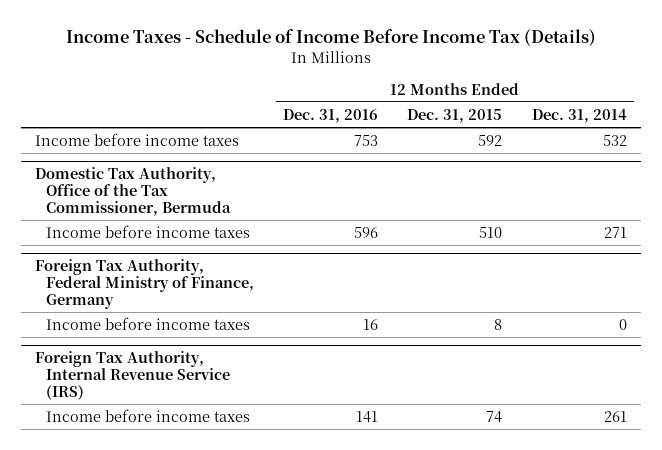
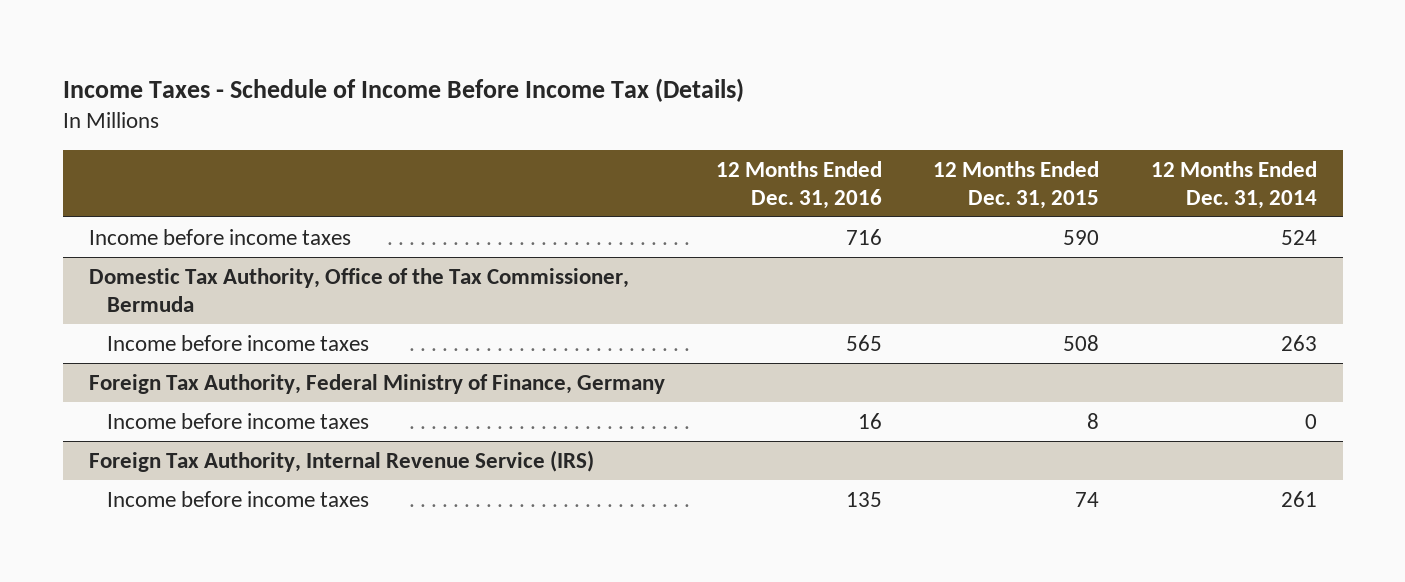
[354,134,379,146] 753 -> [845,228,882,245] 716
[478,134,503,146] 592 -> [1063,229,1100,245] 590
[602,134,627,146] 532 -> [1280,229,1317,245] 524
[354,226,379,238] 596 -> [845,334,882,351] 565
[479,226,503,238] 510 -> [1063,334,1100,351] 508
[603,226,627,238] 271 -> [1280,334,1317,351] 263
[356,410,379,423] 141 -> [845,491,882,507] 135

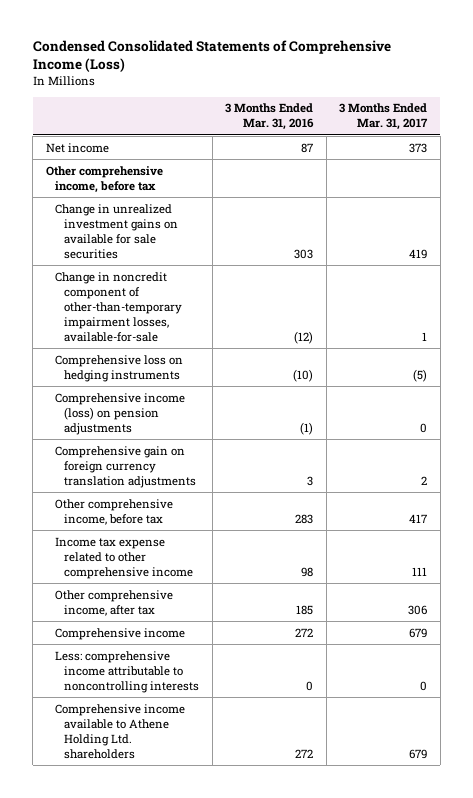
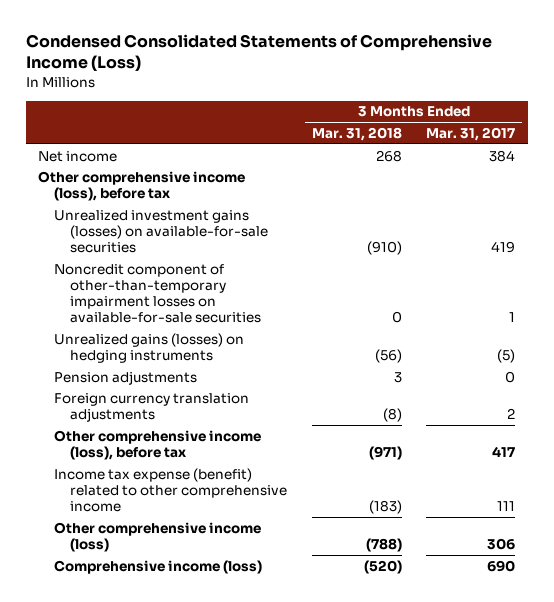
[225,103,315,131] 3 Months Ended Mar. 31, 2016 -> none
none -> [311,126,402,141] Mar. 31, 2018
[55,650,200,693] Less: comprehensive income attributable to noncontrolling interests -> none
[55,703,186,759] Comprehensive income available to Athene Holding Ltd. shareholders -> none
[409,142,428,153] 373 -> [489,149,516,162] 384
[45,165,163,193] Other comprehensive income, before tax -> [38,170,246,201] Other comprehensive income (loss), before tax
[55,203,179,259] Change in unrealized investment gains on available for sale securities -> [53,209,268,254] Unrealized investment gains (losses) on available-for-sale securities
[55,271,183,342] Change in noncredit component of other-than-temporary impairment losses, available-for-sale -> [53,263,261,324] Noncredit component of other-than-temporary impairment losses on available-for-sale securities
[55,354,184,382] Comprehensive loss on hedging instruments -> [53,332,244,363] Unrealized gains (losses) on hedging instruments
[55,392,186,435] Comprehensive income (loss) on pension adjustments -> [53,370,197,385] Pension adjustments
[55,445,197,488] Comprehensive gain on foreign currency translation adjustments -> [53,392,249,422] Foreign currency translation adjustments
[55,498,174,525] Other comprehensive income, before tax -> [53,429,261,460] Other comprehensive income (loss), before tax
[55,536,194,579] Income tax expense related to other comprehensive income -> [53,467,287,513] Income tax expense (benefit) related to other comprehensive income
[55,589,174,616] Other comprehensive income, after tax -> [53,521,261,552] Other comprehensive income (loss)
[55,627,186,640] Comprehensive income -> [53,559,262,574] Comprehensive income (loss)
[409,627,428,638] 679 -> [487,559,516,572] 690

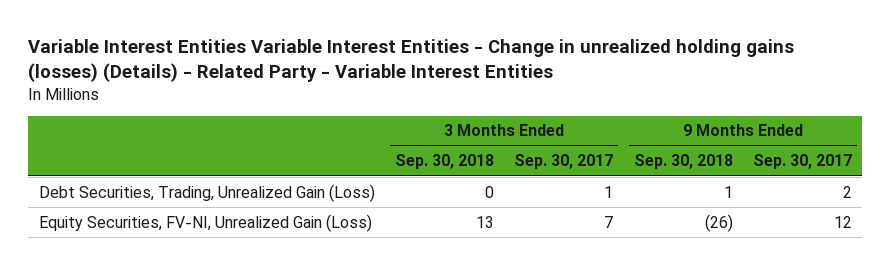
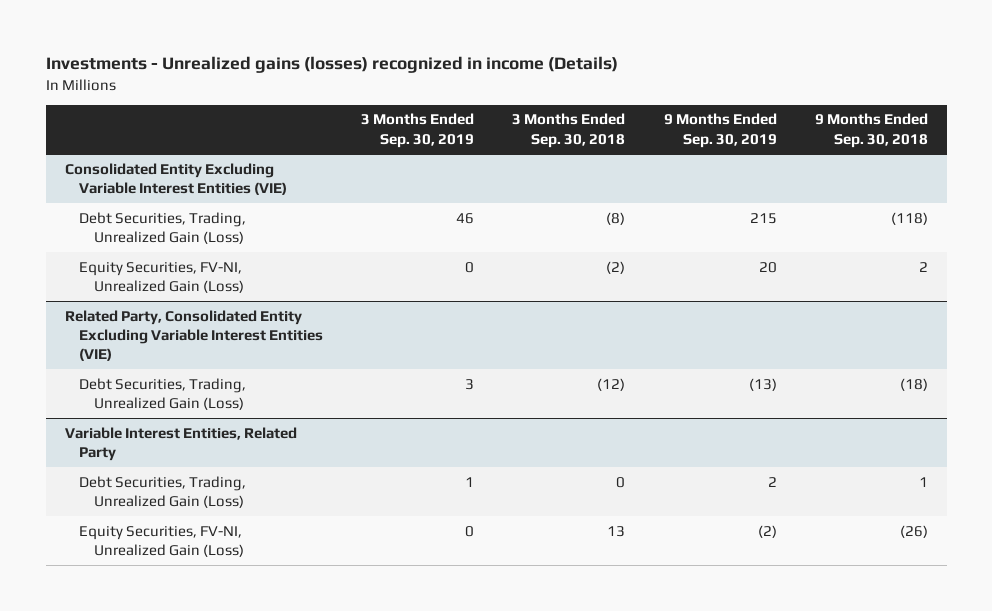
[28,39,795,83] Variable Interest Entities Variable Interest Entities - Change in unrealized holding gains (losses) (Details) - Related Party - Variable Interest Entities -> [45,56,618,74] Investments - Unrealized gains (losses) recognized in income (Details)
[514,154,614,170] Sep. 30, 2017 -> none
[753,154,853,170] Sep. 30, 2017 -> none
none -> [361,113,475,148] 3 Months Ended Sep. 30, 2019
none -> [663,113,777,148] 9 Months Ended Sep. 30, 2019
none -> [64,162,288,195] Consolidated Entity Excluding Variable Interest Entities (VIE)
none -> [79,211,247,244] Debt Securities, Trading, Unrealized Gain (Loss)
none -> [79,261,244,293] Equity Securities, FV-NI, Unrealized Gain (Loss)
none -> [64,309,324,362] Related Party, Consolidated Entity Excluding Variable Interest Entities (VIE)
none -> [79,377,247,410] Debt Securities, Trading, Unrealized Gain (Loss)
none -> [64,426,297,461] Variable Interest Entities, Related Party

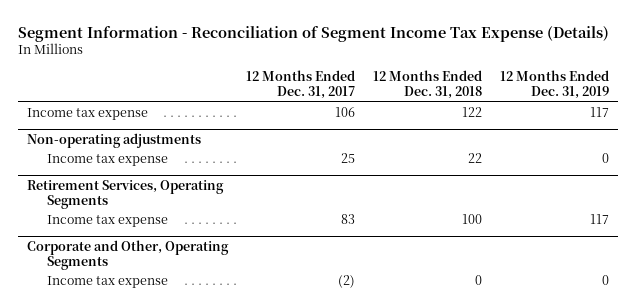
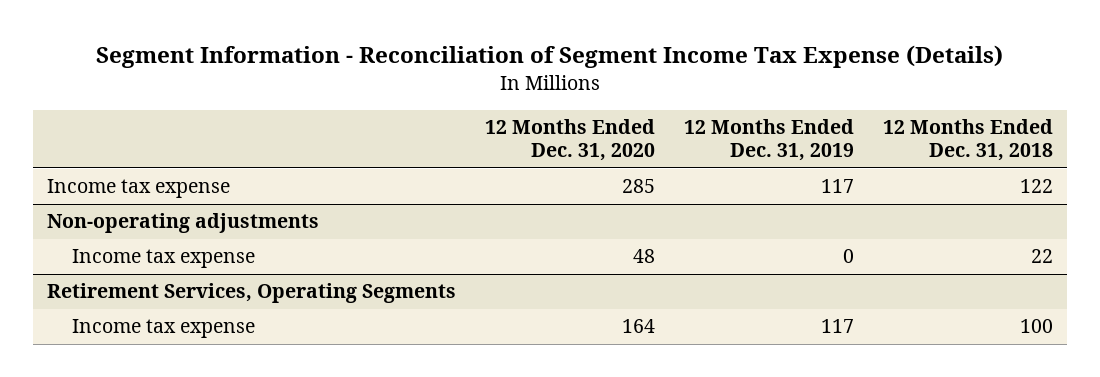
[246,70,356,100] 12 Months Ended Dec. 31, 2017 -> none
none -> [484,119,655,162] 12 Months Ended Dec. 31, 2020
[27,239,230,271] Corporate and Other, Operating Segments -> none
[47,276,169,289] Income tax expense -> none

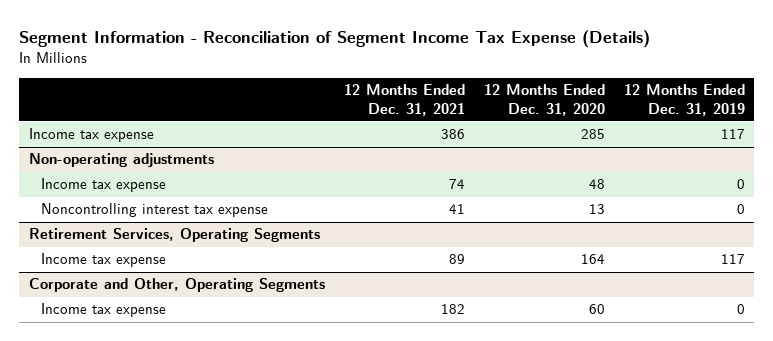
[882,119,1053,162] 12 Months Ended Dec. 31, 2018 -> none
none -> [343,84,465,116] 12 Months Ended Dec. 31, 2021
none -> [40,203,268,218] Noncontrolling interest tax expense
none -> [28,278,325,293] Corporate and Other, Operating Segments
none -> [40,303,166,318] Income tax expense

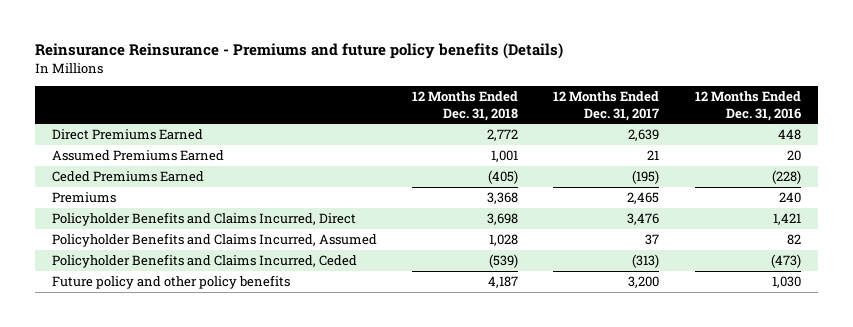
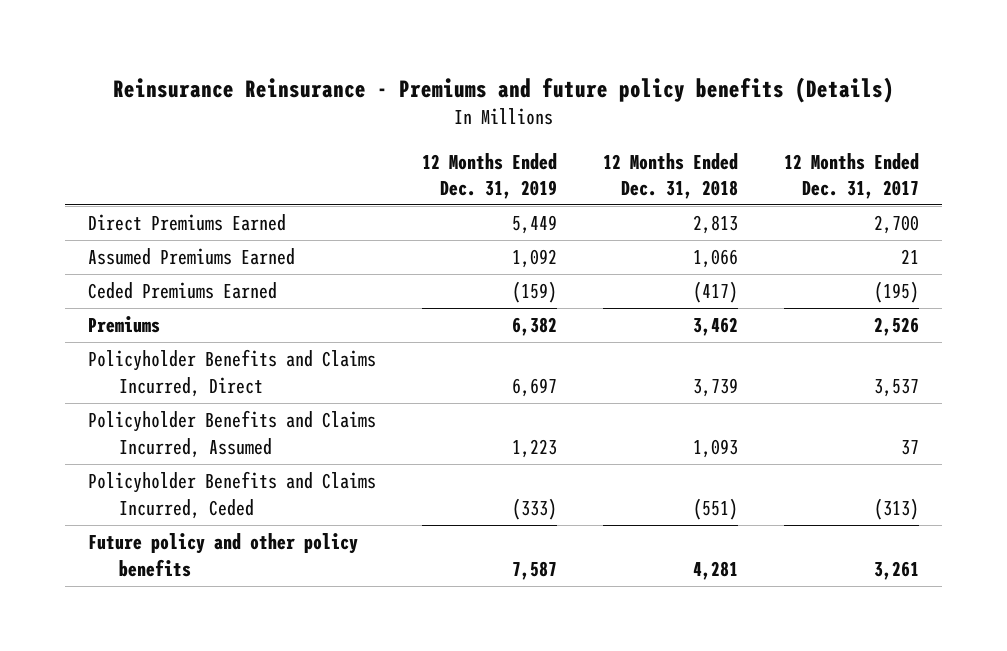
[694,91,801,121] 12 Months Ended Dec. 31, 2016 -> none
none -> [422,152,558,199] 12 Months Ended Dec. 31, 2019
[487,129,519,142] 2,772 -> [692,215,738,235] 2,813
[628,129,660,142] 2,639 -> [873,215,919,235] 2,700
[491,150,519,163] 1,001 -> [692,249,738,269] 1,066
[488,170,519,185] (405) -> [692,281,738,304] (417)
[487,192,519,205] 3,368 -> [692,317,738,337] 3,462
[627,192,660,205] 2,465 -> [873,317,919,337] 2,526
[487,213,519,226] 3,698 -> [692,377,738,397] 3,739
[627,213,660,226] 3,476 -> [873,378,919,397] 3,537
[489,234,519,247] 1,028 -> [692,438,738,458] 1,093
[489,254,519,269] (539) -> [692,497,738,520] (551)
[488,276,519,289] 4,187 -> [692,560,738,580] 4,281
[628,276,660,289] 3,200 -> [873,560,919,580] 3,261

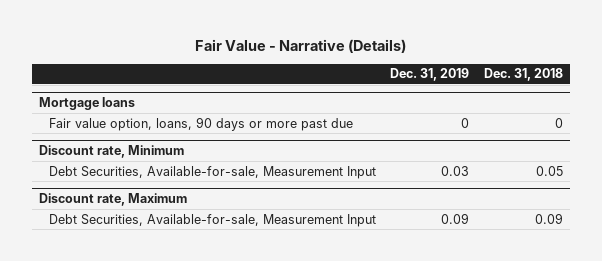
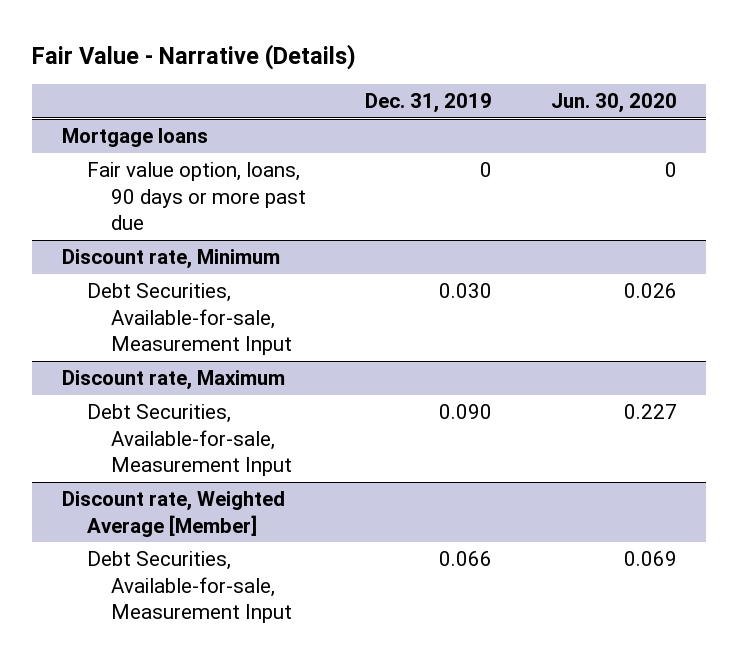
[483,68,563,82] Dec. 31, 2018 -> none
none -> [551,93,678,114] Jun. 30, 2020
[441,165,470,176] 0.03 -> [439,283,493,299] 0.030
[441,212,470,224] 0.09 -> [439,404,493,420] 0.090
none -> [61,491,285,537] Discount rate, Weighted Average [Member]
none -> [86,551,293,624] Debt Securities, Available-for-sale, Measurement Input

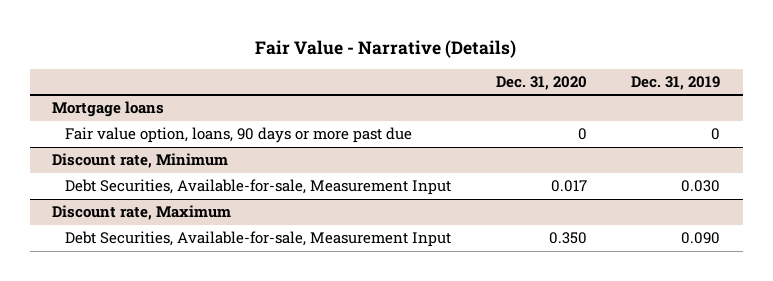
[551,93,678,114] Jun. 30, 2020 -> none
none -> [495,75,587,90] Dec. 31, 2020
[61,491,285,537] Discount rate, Weighted Average [Member] -> none
[86,551,293,624] Debt Securities, Available-for-sale, Measurement Input -> none

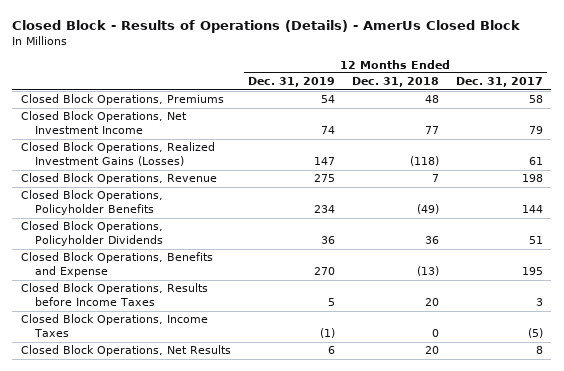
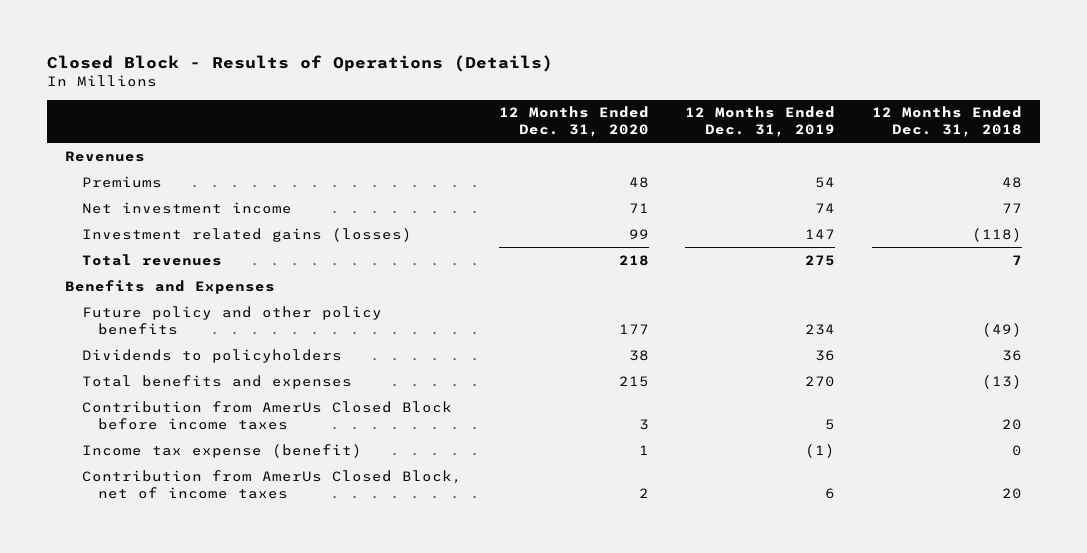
[12,19,521,33] Closed Block - Results of Operations (Details) - AmerUs Closed Block -> [46,54,553,72] Closed Block - Results of Operations (Details)
[455,77,543,88] Dec. 31, 2017 -> none
none -> [498,106,649,138] 12 Months Ended Dec. 31, 2020
none -> [65,150,146,162] Revenues
[20,94,224,106] Closed Block Operations, Premiums -> [81,175,162,188] Premiums
[20,111,187,135] Closed Block Operations, Net Investment Income -> [81,201,292,214] Net investment income
[20,142,215,167] Closed Block Operations, Realized Investment Gains (Losses) -> [81,227,412,242] Investment related gains (losses)
[20,173,217,185] Closed Block Operations, Revenue -> [81,253,222,266] Total revenues
none -> [65,279,276,294] Benefits and Expenses
[20,190,163,216] Closed Block Operations, Policyholder Benefits -> [81,305,382,335] Future policy and other policy benefits
[20,221,163,247] Closed Block Operations, Policyholder Dividends -> [81,348,342,363] Dividends to policyholders
[20,252,213,278] Closed Block Operations, Benefits and Expense -> [81,374,352,389] Total benefits and expenses
[20,283,208,307] Closed Block Operations, Results before Income Taxes -> [81,400,452,430] Contribution from AmerUs Closed Block before income taxes
[20,314,208,338] Closed Block Operations, Income Taxes -> [81,443,362,458] Income tax expense (benefit)
[20,345,231,357] Closed Block Operations, Net Results -> [81,469,462,499] Contribution from AmerUs Closed Block, net of income taxes

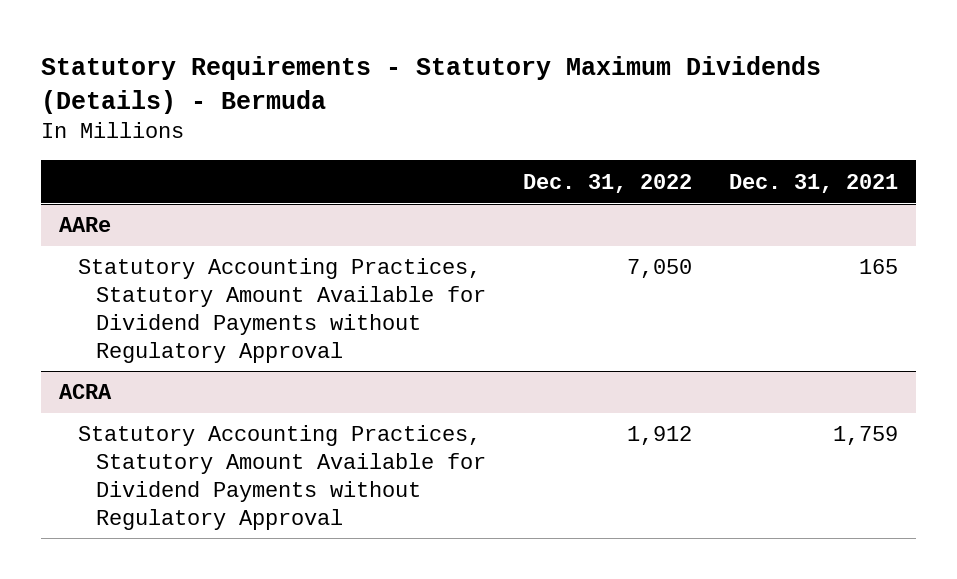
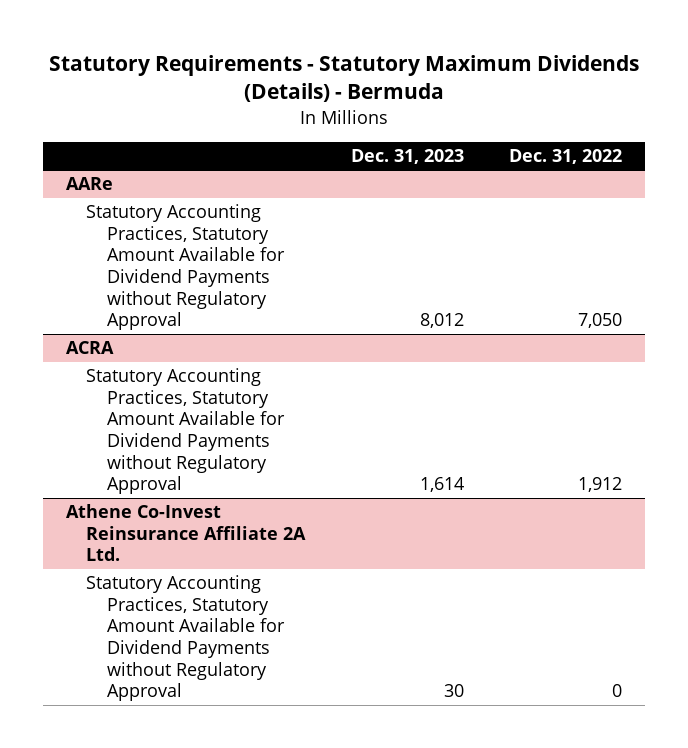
[728,173,898,193] Dec. 31, 2021 -> none
none -> [350,149,464,165] Dec. 31, 2023
none -> [65,504,307,562] Athene Co-Invest Reinsurance Affiliate 2A Ltd.
none -> [86,575,286,702] Statutory Accounting Practices, Statutory Amount Available for Dividend Payments without Regulatory Approval

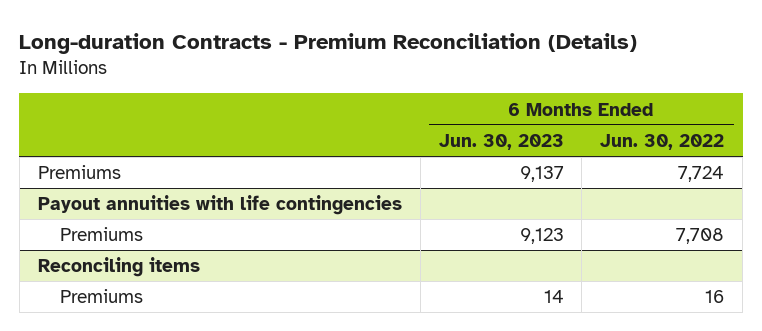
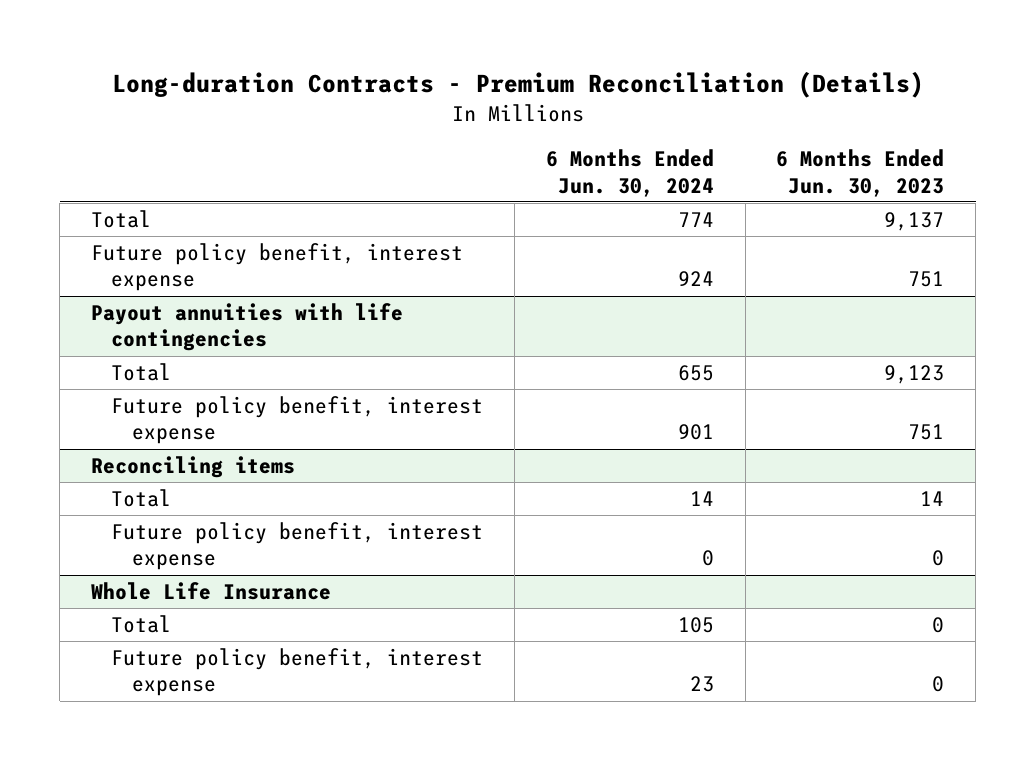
[600,133,725,150] Jun. 30, 2022 -> none
none -> [545,149,714,197] 6 Months Ended Jun. 30, 2024
[37,165,121,180] Premiums -> [90,210,151,229] Total
none -> [90,243,463,292] Future policy benefit, interest expense
[60,227,144,242] Premiums -> [111,363,172,382] Total
none -> [111,396,484,445] Future policy benefit, interest expense
[60,289,144,304] Premiums -> [111,489,172,508] Total
none -> [111,522,484,571] Future policy benefit, interest expense
none -> [90,582,331,601] Whole Life Insurance
none -> [111,615,172,634] Total
none -> [111,648,484,697] Future policy benefit, interest expense

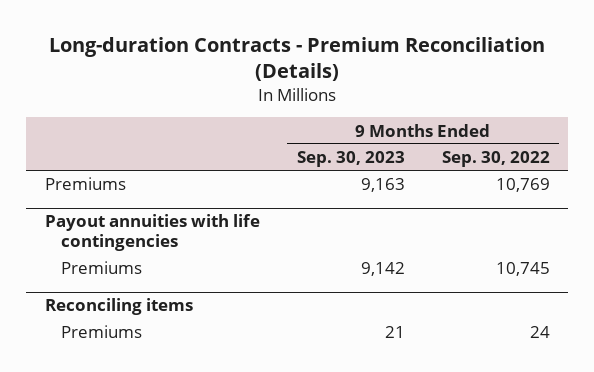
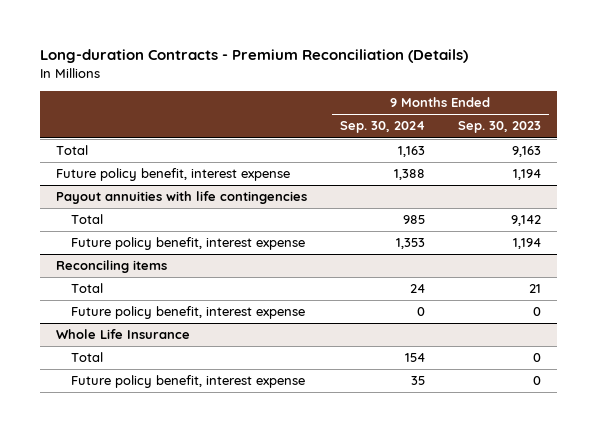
[441,151,550,168] Sep. 30, 2022 -> none
none -> [339,121,425,134] Sep. 30, 2024
[44,177,126,191] Premiums -> [56,145,89,156] Total
none -> [56,168,291,182] Future policy benefit, interest expense
[61,261,143,275] Premiums -> [71,214,104,225] Total
none -> [71,237,306,251] Future policy benefit, interest expense
[61,325,143,339] Premiums -> [71,283,104,294] Total
none -> [71,306,306,320] Future policy benefit, interest expense
none -> [56,329,191,340] Whole Life Insurance
none -> [71,352,104,363] Total
none -> [71,375,306,389] Future policy benefit, interest expense

